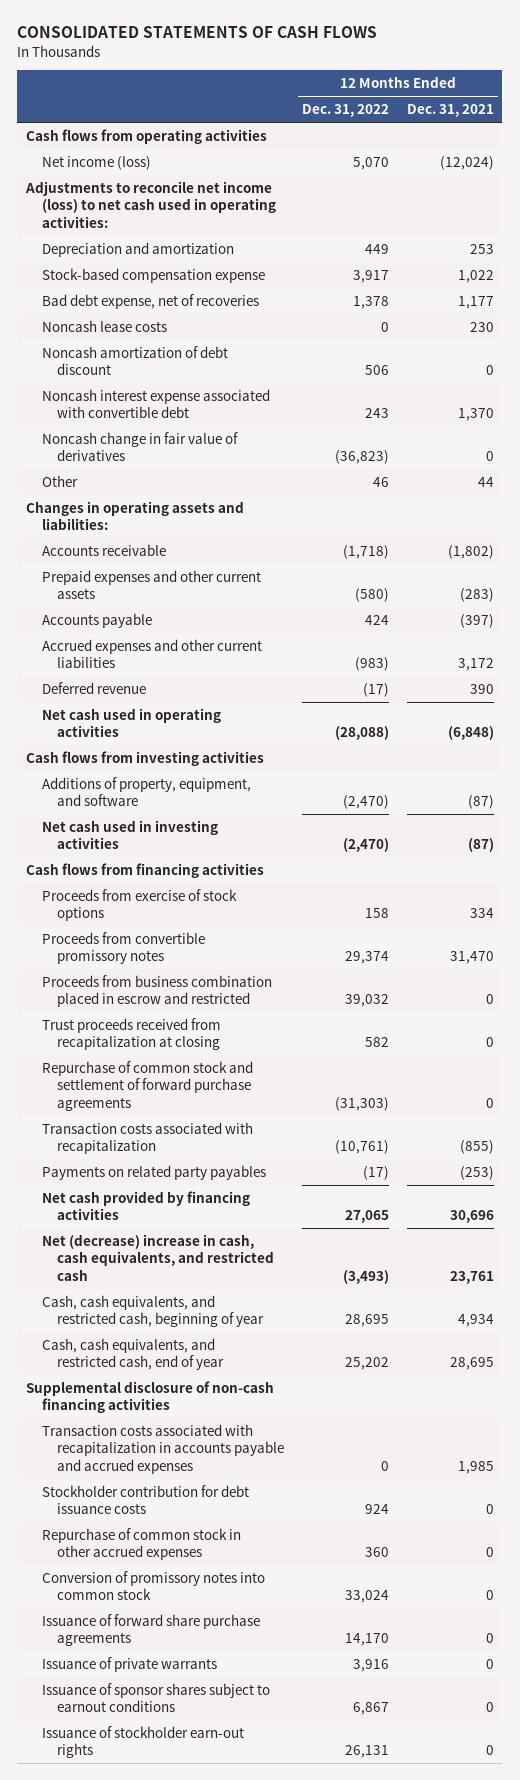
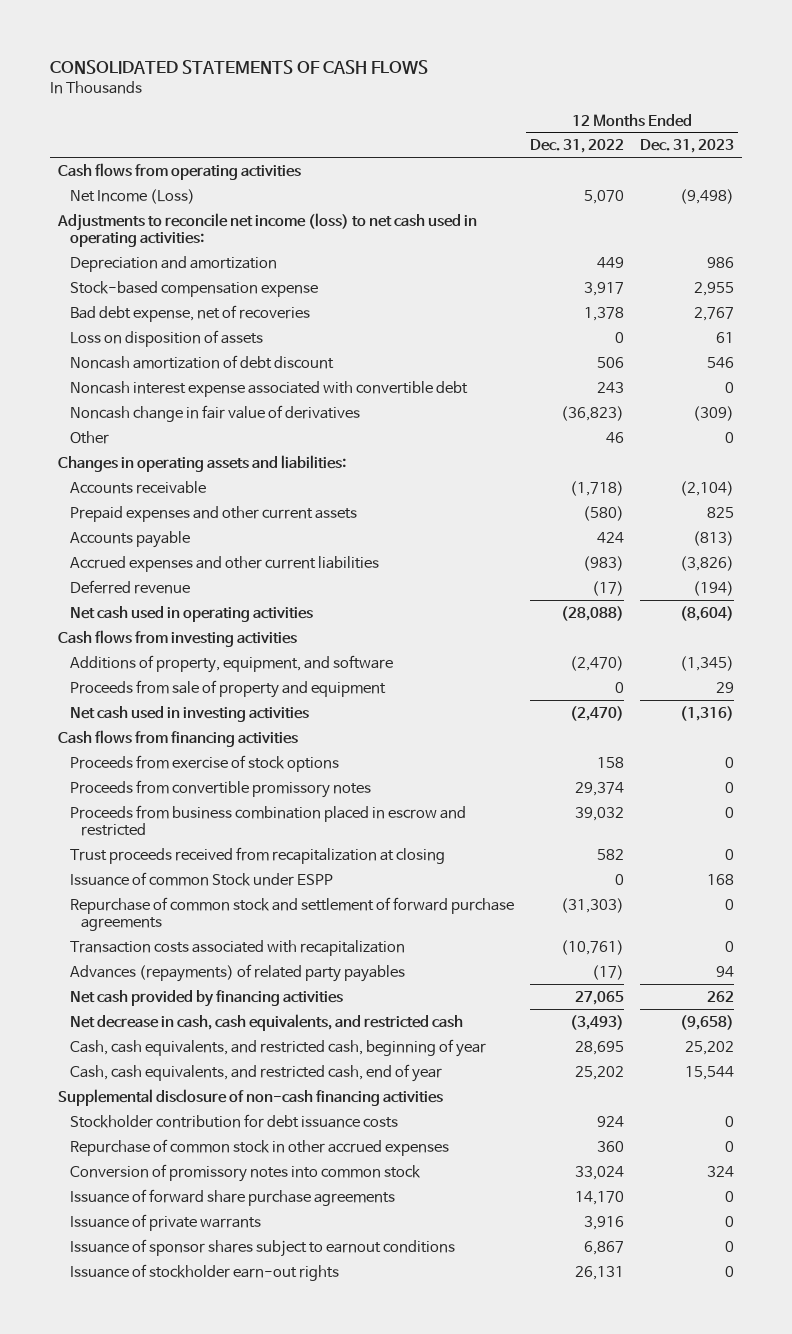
[406,104,494,118] Dec. 31, 2021 -> none
none -> [640,139,735,154] Dec. 31, 2023
[41,155,151,170] Net income (loss) -> [69,188,195,204] Net Income (Loss)
[41,319,167,332] Noncash lease costs -> none
none -> [69,329,263,347] Loss on disposition of assets
none -> [69,679,386,698] Proceeds from sale of property and equipment
none -> [69,871,333,886] Issuance of common Stock under ESPP
[41,1164,266,1180] Payments on related party payables -> none
none -> [69,963,405,982] Advances (repayments) of related party payables
[41,1233,275,1281] Net (decrease) increase in cash, cash equivalents, and restricted cash -> [69,1013,463,1031] Net decrease in cash, cash equivalents, and restricted cash
[41,1423,285,1474] Transaction costs associated with recapitalization in accounts payable and accrued expenses -> none

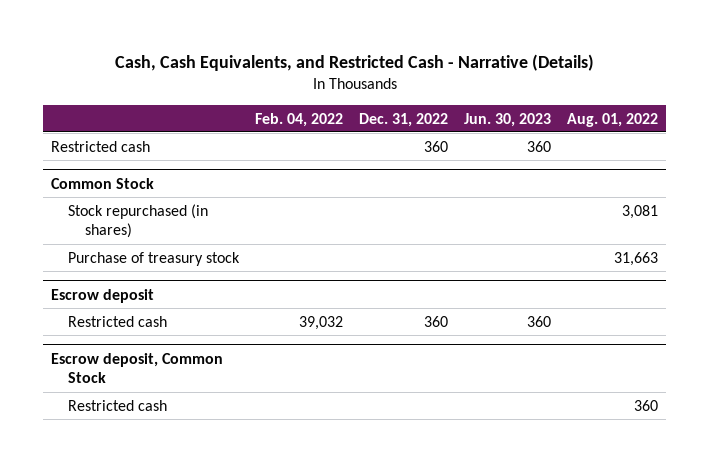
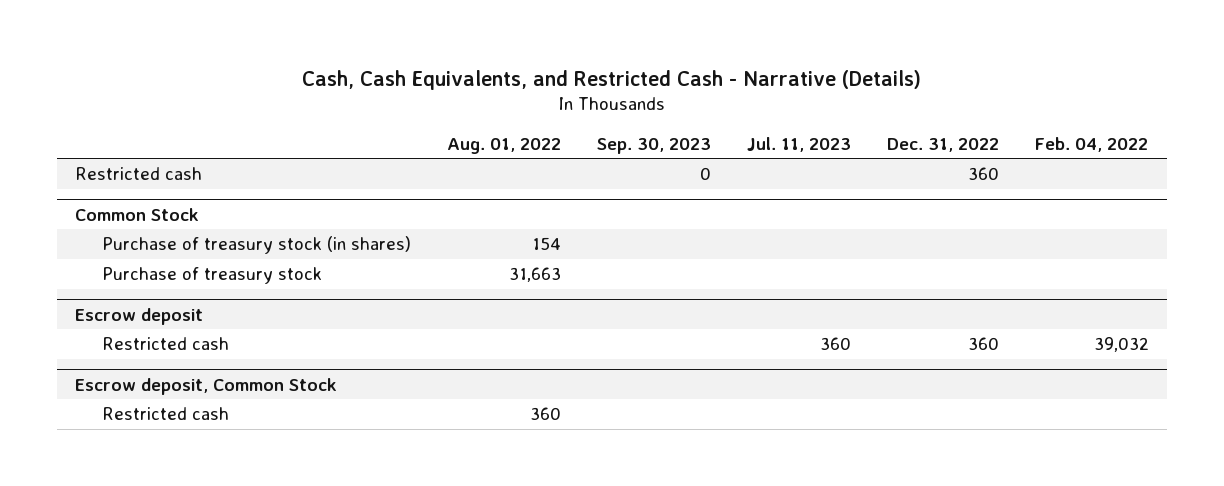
[464,112,552,127] Jun. 30, 2023 -> none
none -> [597,137,712,154] Sep. 30, 2023
none -> [747,136,852,152] Jul. 11, 2023
[68,203,209,239] Stock repurchased (in shares) -> [102,236,412,255] Purchase of treasury stock (in shares)
[621,204,658,219] 3,081 -> [532,237,562,251] 154

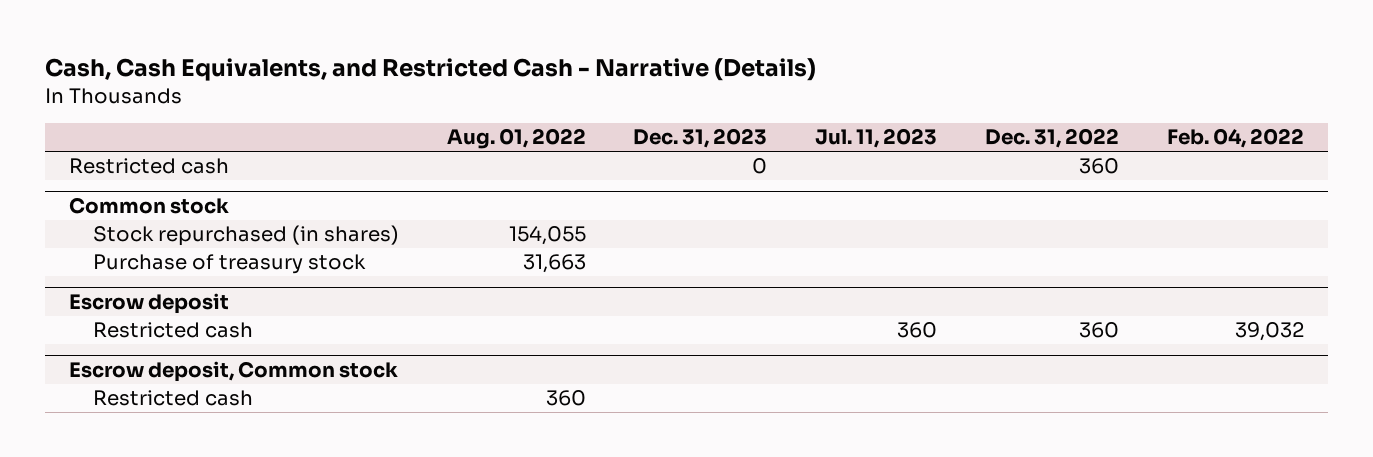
[597,137,712,154] Sep. 30, 2023 -> none
none -> [633,128,768,149] Dec. 31, 2023
[75,207,200,221] Common Stock -> [68,197,229,215] Common stock
[102,236,412,255] Purchase of treasury stock (in shares) -> [92,225,399,247] Stock repurchased (in shares)
[532,237,562,251] 154 -> [508,226,586,246] 154,055
[75,377,338,395] Escrow deposit, Common Stock -> [68,361,398,383] Escrow deposit, Common stock

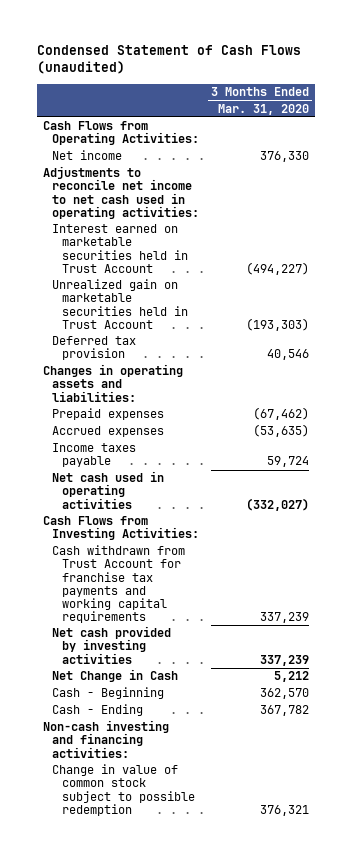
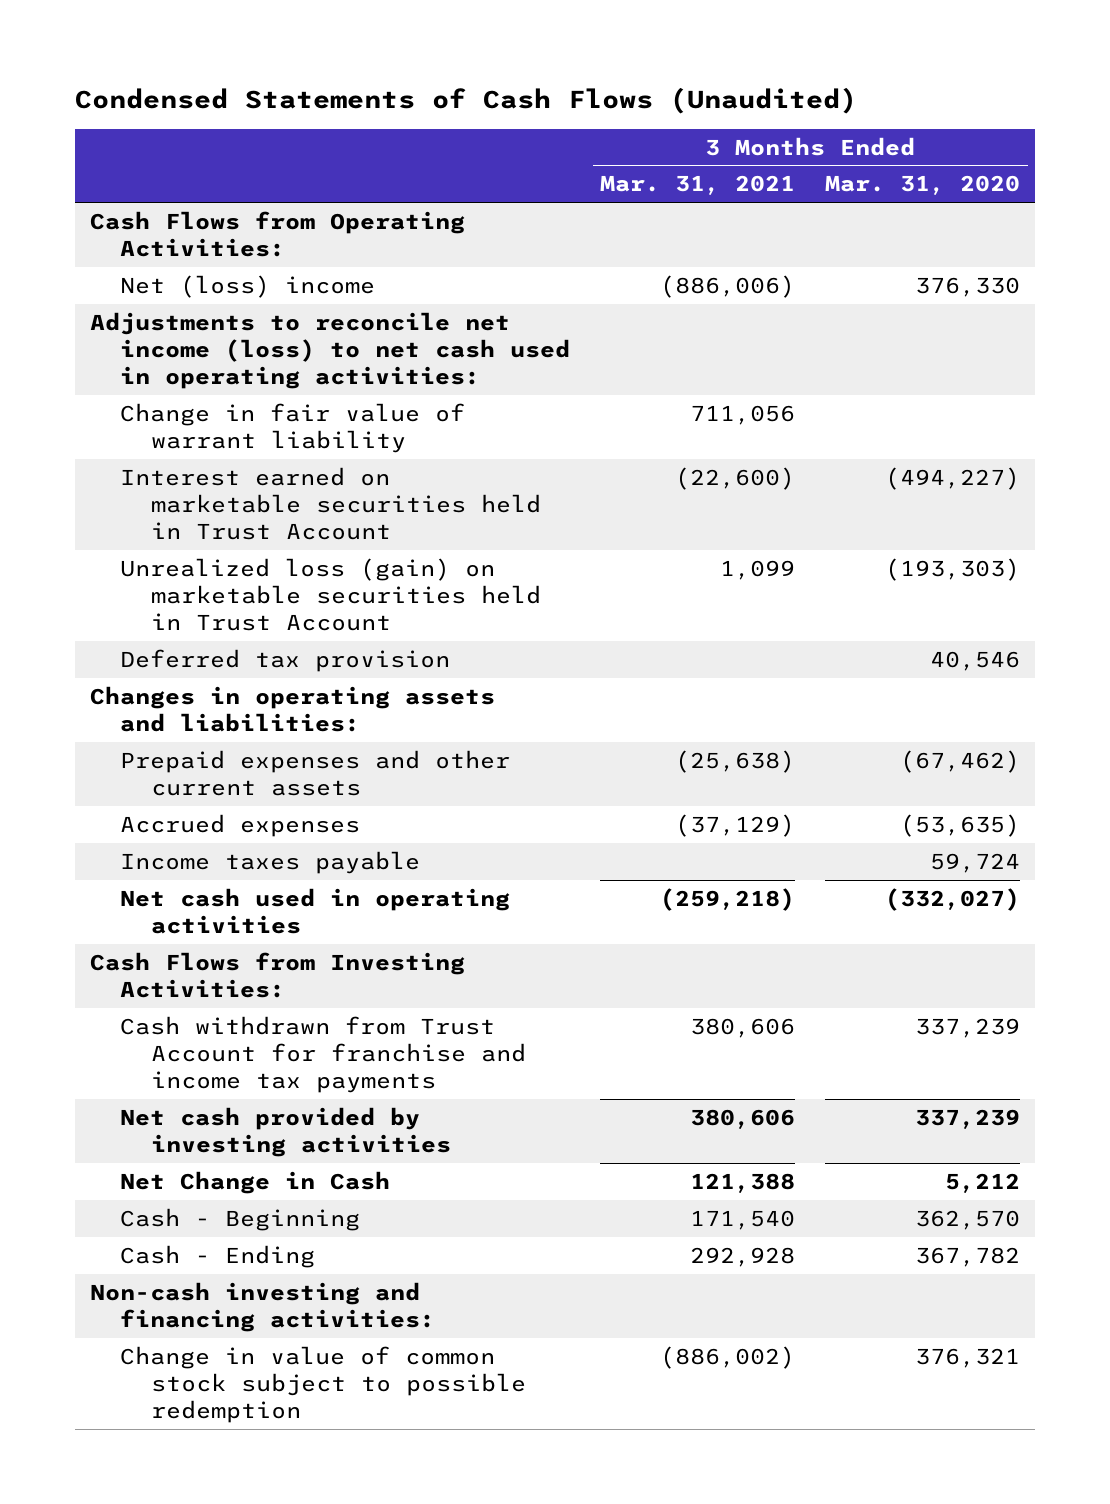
[37,44,302,75] Condensed Statement of Cash Flows (unaudited) -> [74,86,857,114] Condensed Statements of Cash Flows (Unaudited)
none -> [600,175,796,196] Mar. 31, 2021
[52,150,123,161] Net income -> [120,274,376,298] Net (loss) income
[42,166,200,219] Adjustments to reconcile net income to net cash used in operating activities: -> [89,311,571,390] Adjustments to reconcile net income (loss) to net cash used in operating activities:
none -> [120,402,466,453] Change in fair value of warrant liability
[52,279,188,329] Unrealized gain on marketable securities held in Trust Account -> [120,557,541,632] Unrealized loss (gain) on marketable securities held in Trust Account
[52,408,165,421] Prepaid expenses -> [120,749,511,796] Prepaid expenses and other current assets
[52,545,186,623] Cash withdrawn from Trust Account for franchise tax payments and working capital requirements -> [120,1015,526,1094] Cash withdrawn from Trust Account for franchise and income tax payments

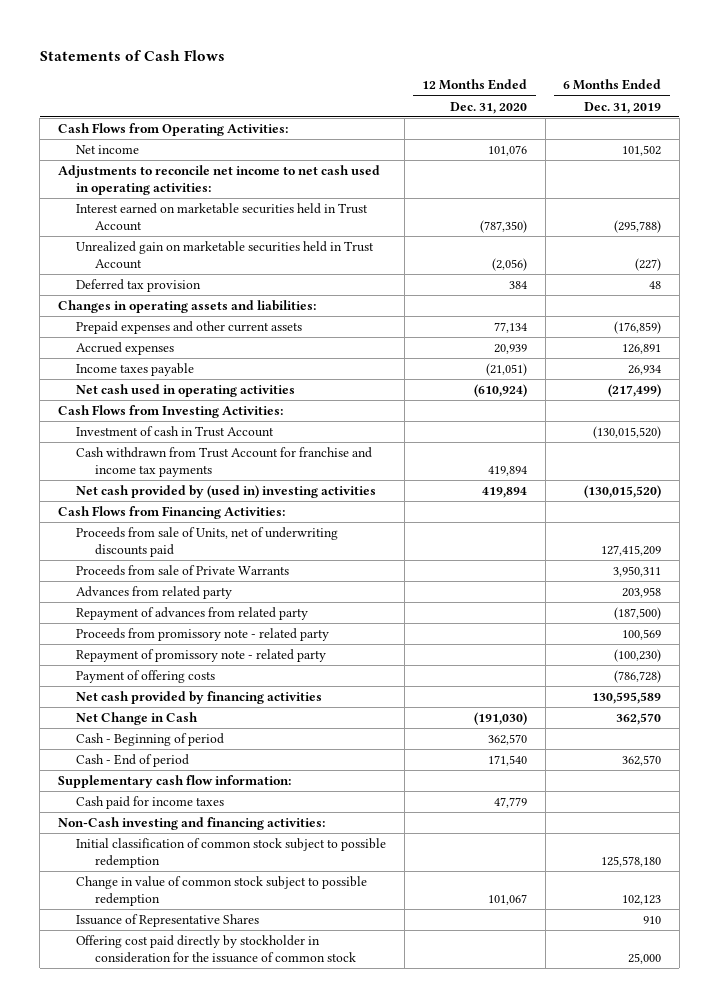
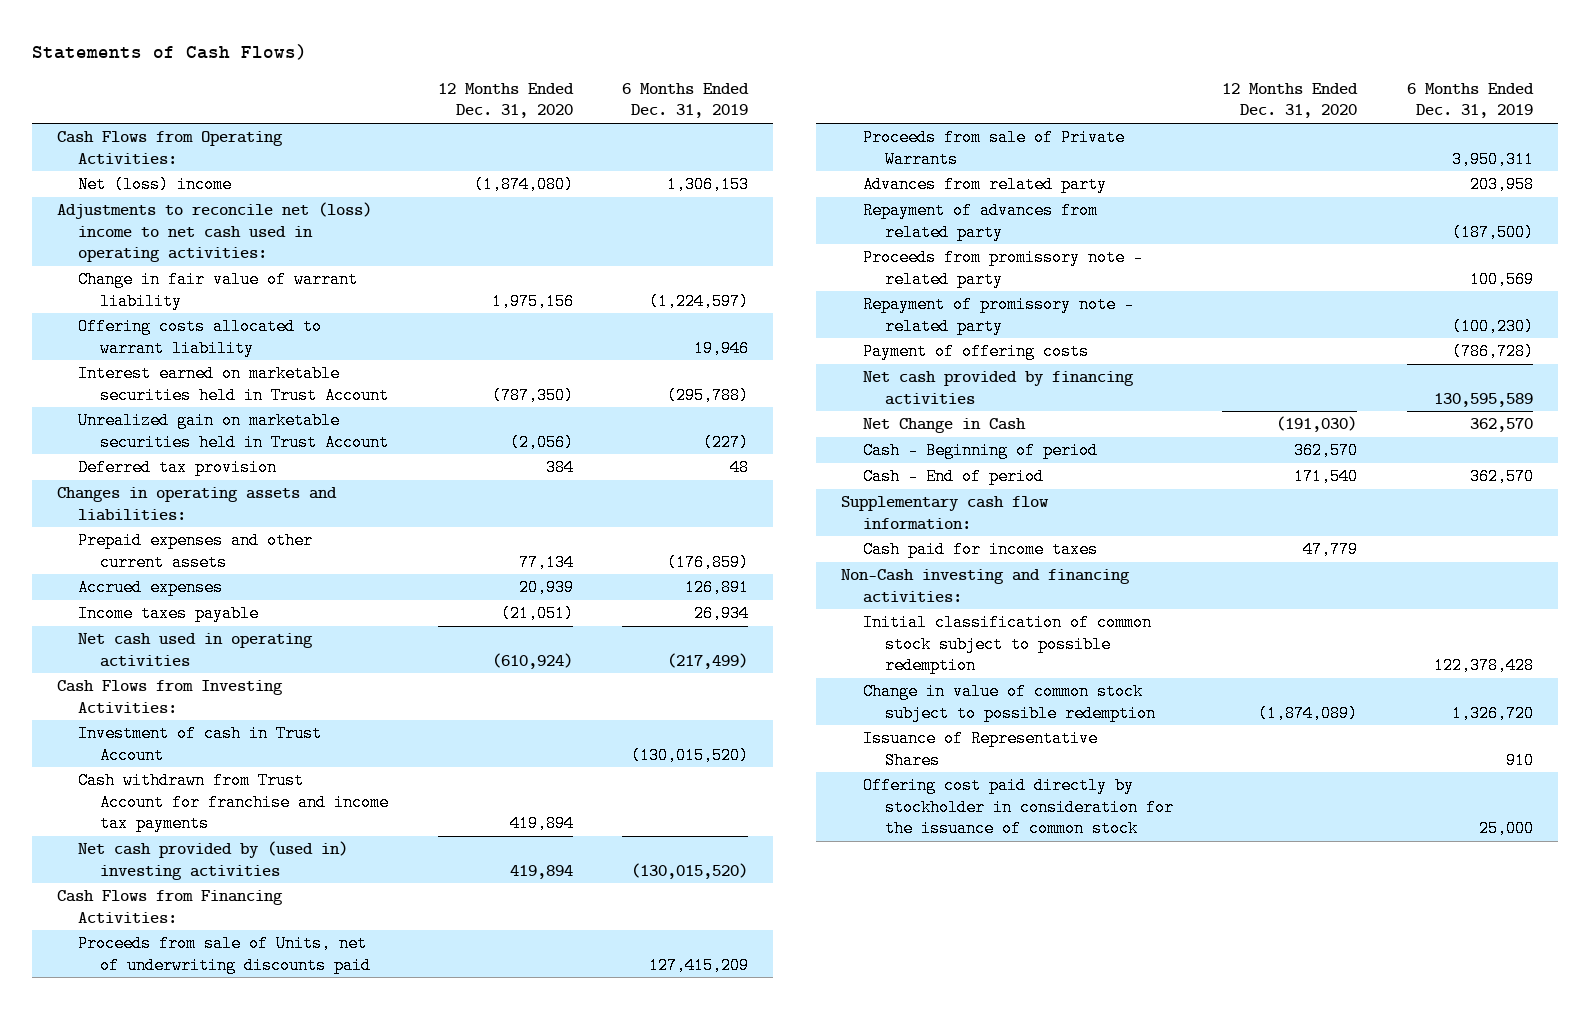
[39,49,225,61] Statements of Cash Flows -> [31,44,307,61] Statements of Cash Flows)
[76,145,140,155] Net income -> [78,176,233,194] Net (loss) income
[488,145,528,157] 101,076 -> [473,176,574,194] (1,874,080)
[622,145,662,157] 101,502 -> [667,176,750,194] 1,306,153
[57,165,380,196] Adjustments to reconcile net income to net cash used in operating activities: -> [56,202,372,263] Adjustments to reconcile net (loss) income to net cash used in operating activities:
none -> [78,271,359,310] Change in fair value of warrant liability
none -> [78,318,323,357] Offering costs allocated to warrant liability
[601,856,662,868] 125,578,180 -> [1434,657,1535,675] 122,378,428
[488,894,528,906] 101,067 -> [1258,704,1359,722] (1,874,089)
[622,895,662,906] 102,123 -> [1452,704,1535,722] 1,326,720

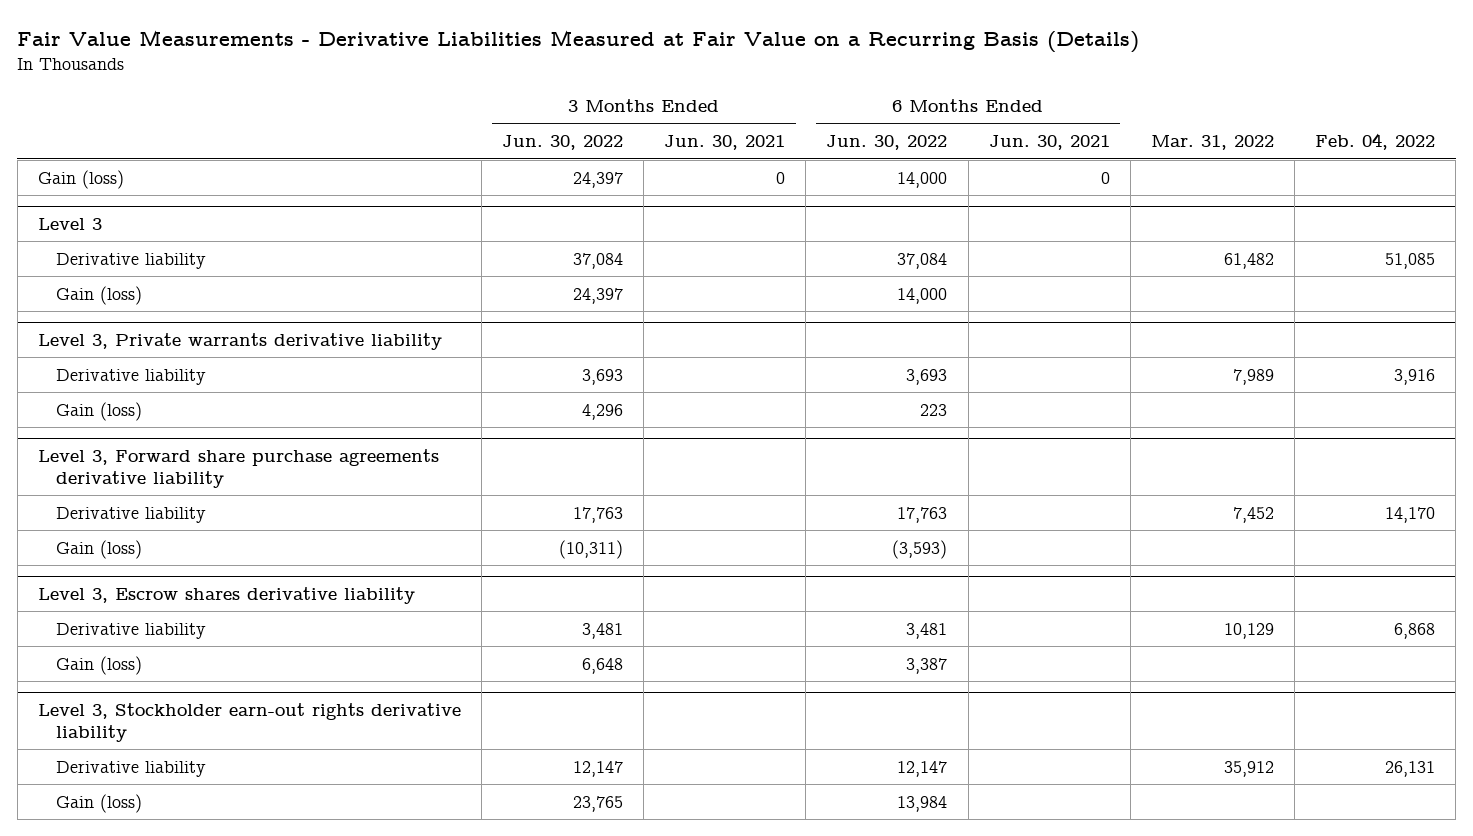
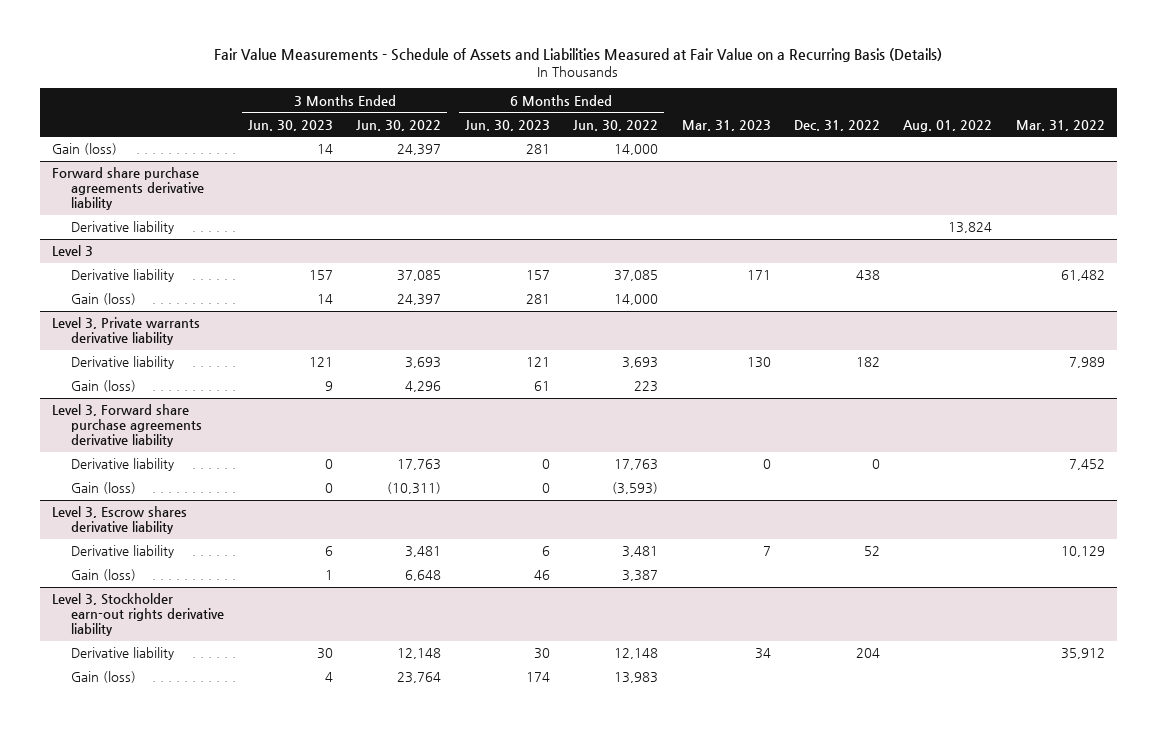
[17,29,1140,53] Fair Value Measurements - Derivative Liabilities Measured at Fair Value on a Recurring Basis (Details) -> [214,48,943,63] Fair Value Measurements - Schedule of Assets and Liabilities Measured at Fair Value on a Recurring Basis (Details)
[664,135,786,151] Jun. 30, 2021 -> none
[988,135,1110,151] Jun. 30, 2021 -> none
[1315,133,1436,151] Feb. 04, 2022 -> none
none -> [247,119,333,131] Jun. 30, 2023
none -> [464,119,550,131] Jun. 30, 2023
none -> [681,119,771,131] Mar. 31, 2023
none -> [793,119,880,131] Dec. 31, 2022
none -> [903,119,993,132] Aug. 01, 2022
none -> [51,167,205,211] Forward share purchase agreements derivative liability
none -> [71,221,175,235] Derivative liability
[573,252,624,269] 37,084 -> [397,270,442,282] 37,085
[897,252,948,269] 37,084 -> [614,270,659,282] 37,085
[573,760,624,777] 12,147 -> [397,648,442,660] 12,148
[897,760,948,777] 12,147 -> [614,648,659,660] 12,148
[573,795,624,812] 23,765 -> [397,672,442,684] 23,764
[897,795,948,812] 13,984 -> [614,672,659,684] 13,983

